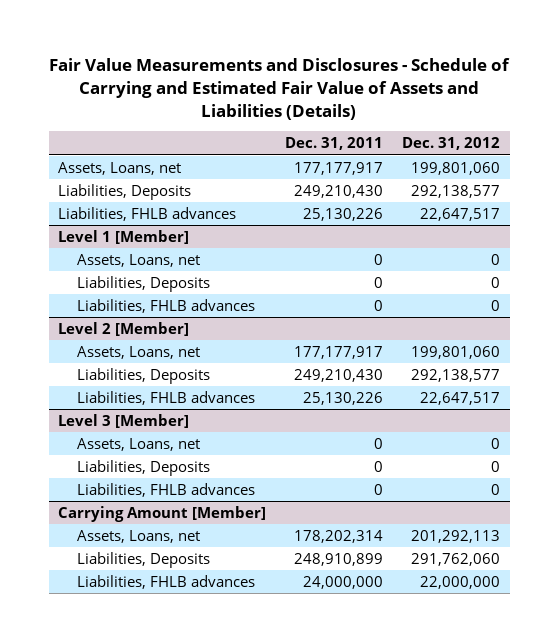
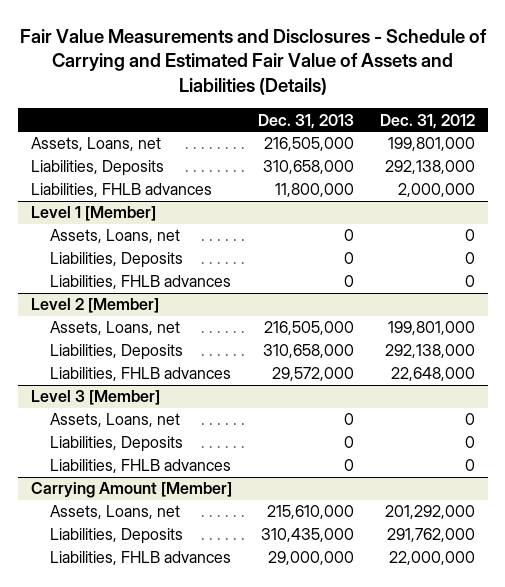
[285,137,384,151] Dec. 31, 2011 -> none
none -> [257,113,354,129] Dec. 31, 2013
[411,161,501,175] 199,801,060 -> [387,137,475,152] 199,801,000
[411,184,501,198] 292,138,577 -> [384,160,475,175] 292,138,000
[420,207,501,221] 22,647,517 -> [397,183,475,198] 2,000,000
[411,345,501,359] 199,801,060 -> [387,321,475,336] 199,801,000
[411,368,501,382] 292,138,577 -> [384,344,475,359] 292,138,000
[420,391,501,405] 22,647,517 -> [390,367,475,382] 22,648,000
[411,529,501,543] 201,292,113 -> [384,505,475,520] 201,292,000
[411,552,501,566] 291,762,060 -> [386,528,475,543] 291,762,000

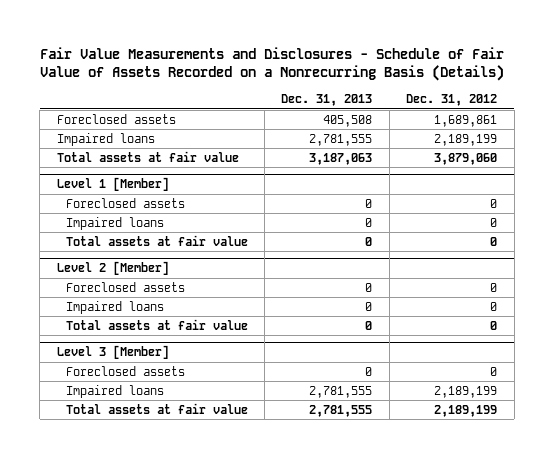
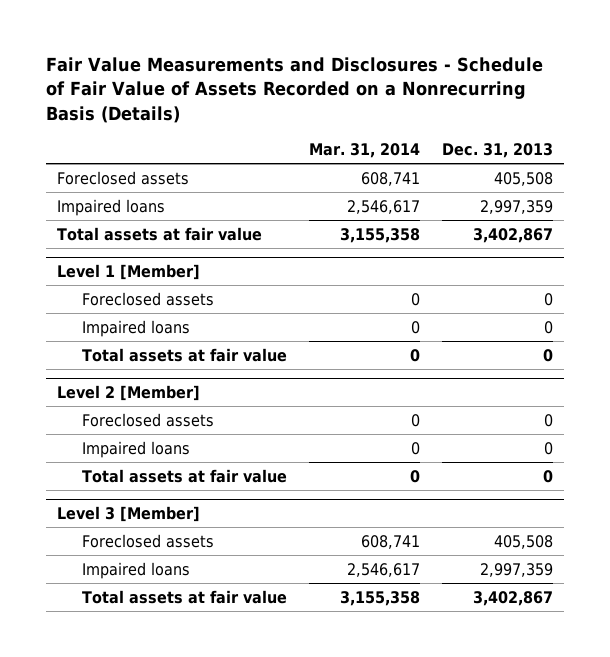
[406,94,498,107] Dec. 31, 2012 -> none
none -> [309,143,421,159] Mar. 31, 2014
[309,133,373,146] 2,781,555 -> [480,199,554,214] 2,997,359
[309,152,373,165] 3,187,063 -> [473,227,554,243] 3,402,867
[365,366,373,376] 0 -> [494,534,554,549] 405,508
[309,385,373,398] 2,781,555 -> [480,562,554,577] 2,997,359
[309,404,373,417] 2,781,555 -> [473,590,554,606] 3,402,867

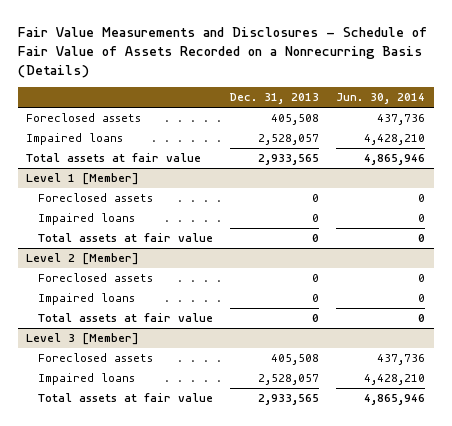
[309,143,421,159] Mar. 31, 2014 -> none
none -> [336,93,426,105] Jun. 30, 2014
[480,199,554,214] 2,997,359 -> [258,134,320,146] 2,528,057
[473,227,554,243] 3,402,867 -> [258,154,320,166] 2,933,565
[480,562,554,577] 2,997,359 -> [258,374,320,386] 2,528,057
[473,590,554,606] 3,402,867 -> [258,394,320,406] 2,933,565

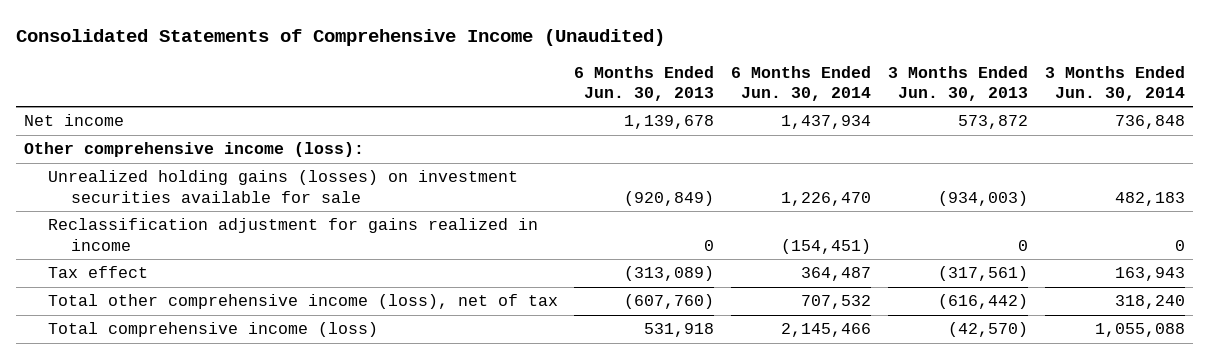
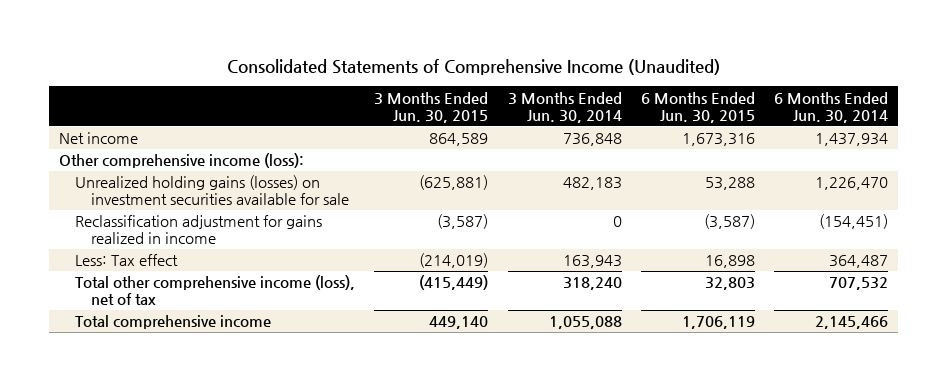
[574,65,715,101] 6 Months Ended Jun. 30, 2013 -> none
[887,65,1028,101] 3 Months Ended Jun. 30, 2013 -> none
none -> [374,91,489,123] 3 Months Ended Jun. 30, 2015
none -> [640,91,755,123] 6 Months Ended Jun. 30, 2015
[47,266,148,279] Tax effect -> [74,254,178,267] Less: Tax effect
[47,322,378,338] Total comprehensive income (loss) -> [74,315,271,330] Total comprehensive income

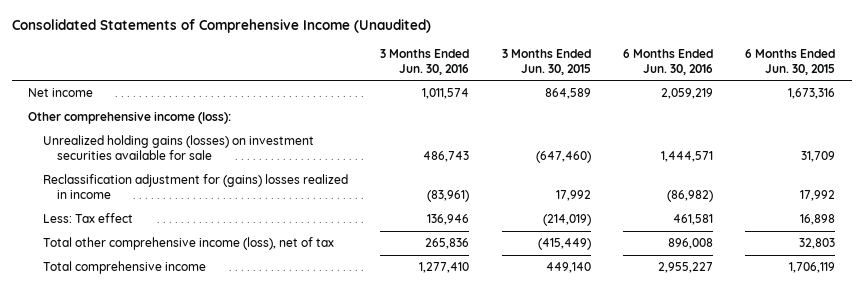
[507,91,622,123] 3 Months Ended Jun. 30, 2014 -> none
[774,91,889,123] 6 Months Ended Jun. 30, 2014 -> none
none -> [380,48,470,75] 3 Months Ended Jun. 30, 2016
none -> [623,48,714,75] 6 Months Ended Jun. 30, 2016
[419,175,489,191] (625,881) -> [535,151,591,164] (647,460)
[704,177,755,191] 53,288 -> [801,151,836,163] 31,709
[74,215,322,245] Reclassification adjustment for gains realized in income -> [42,173,348,200] Reclassification adjustment for (gains) losses realized in income
[437,214,489,230] (3,587) -> [555,190,591,202] 17,992
[703,214,755,230] (3,587) -> [800,190,836,202] 17,992

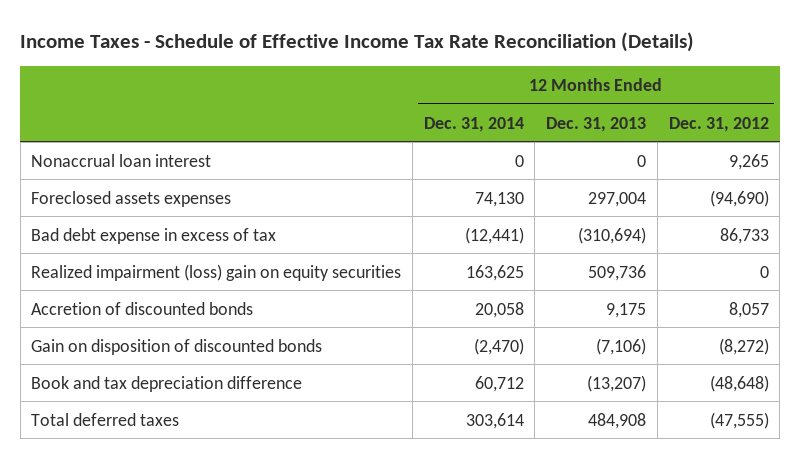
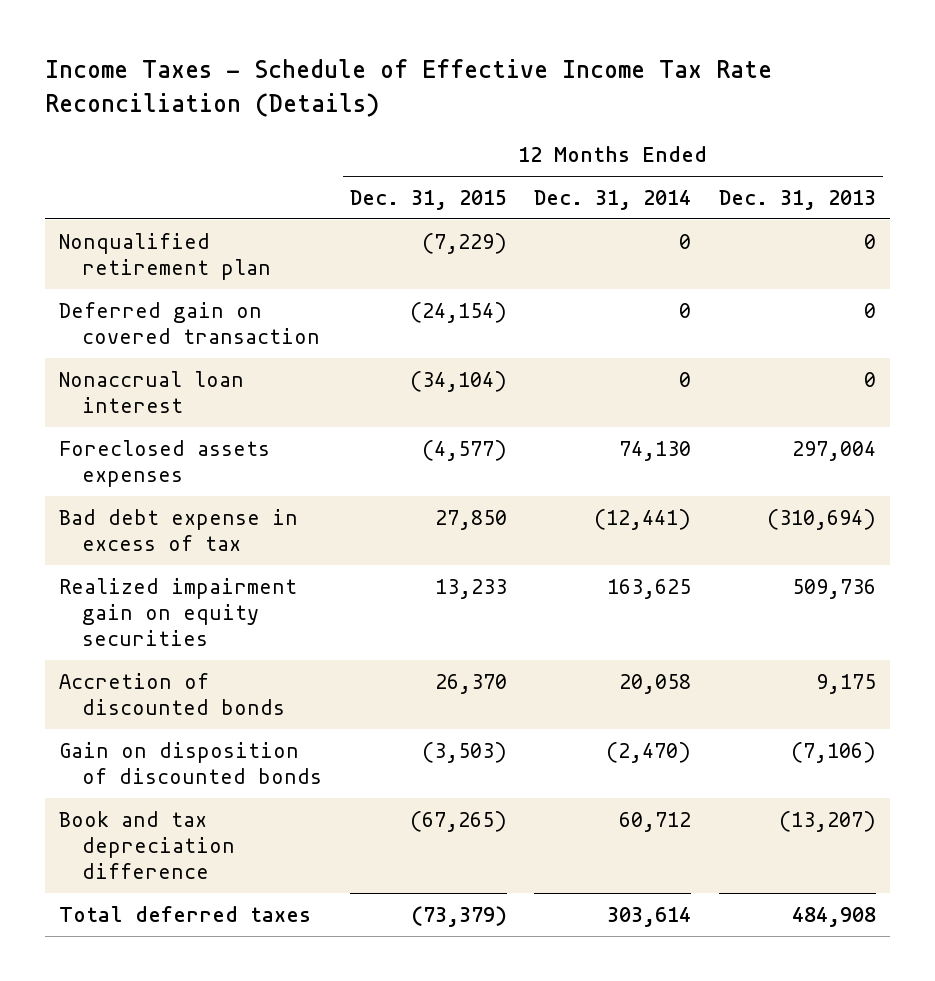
[668,116,769,132] Dec. 31, 2012 -> none
none -> [349,189,507,210] Dec. 31, 2015
none -> [58,232,271,280] Nonqualified retirement plan
none -> [58,301,320,344] Deferred gain on covered transaction
[31,263,402,281] Realized impairment (loss) gain on equity securities -> [58,577,297,646] Realized impairment gain on equity securities

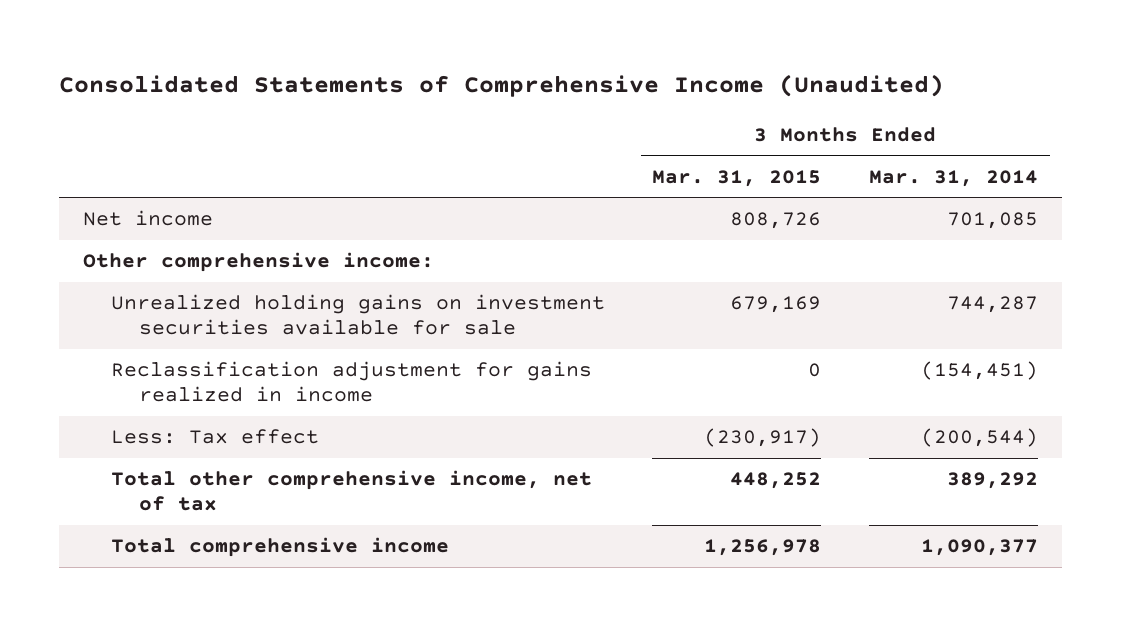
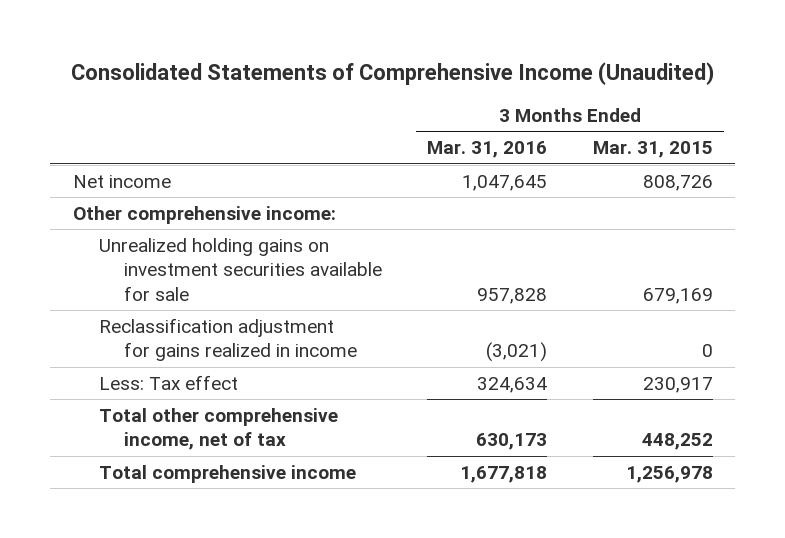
[868,169,1038,187] Mar. 31, 2014 -> none
none -> [427,141,548,159] Mar. 31, 2016
[704,428,822,448] (230,917) -> [642,376,713,393] 230,917

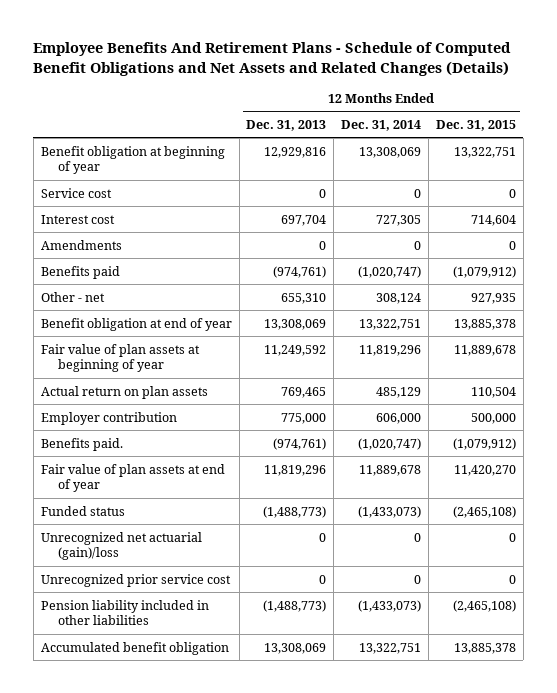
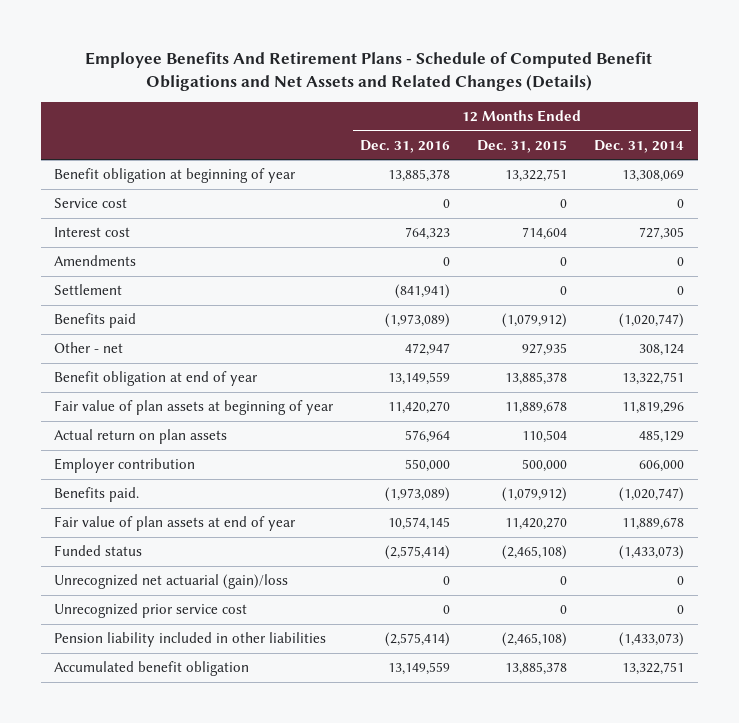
[246,119,327,131] Dec. 31, 2013 -> none
none -> [360,139,451,153] Dec. 31, 2016
none -> [54,284,123,296] Settlement

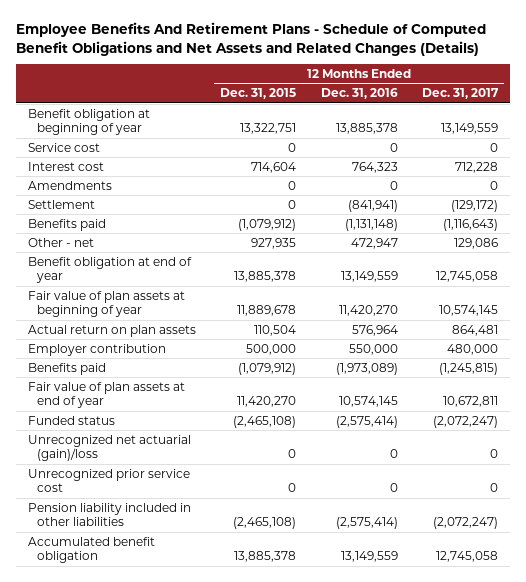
[594,139,685,153] Dec. 31, 2014 -> none
none -> [422,88,500,100] Dec. 31, 2017
none -> [27,218,106,231] Benefits paid
[54,487,140,503] Benefits paid. -> none
[54,313,137,329] Benefits paid -> [27,362,106,375] Benefits paid

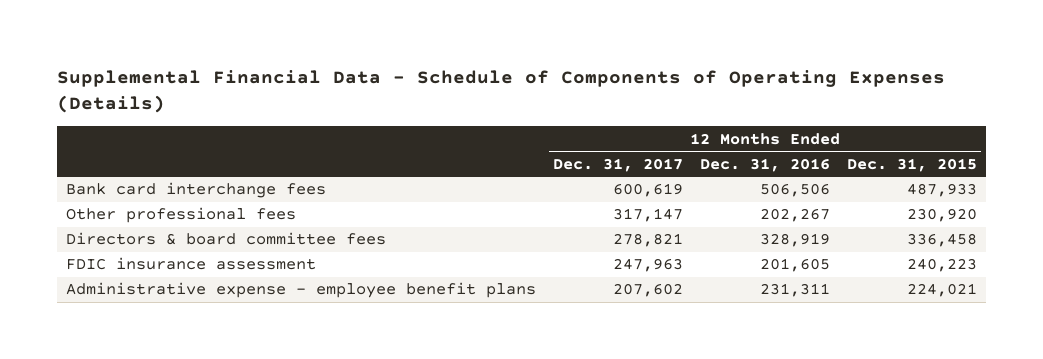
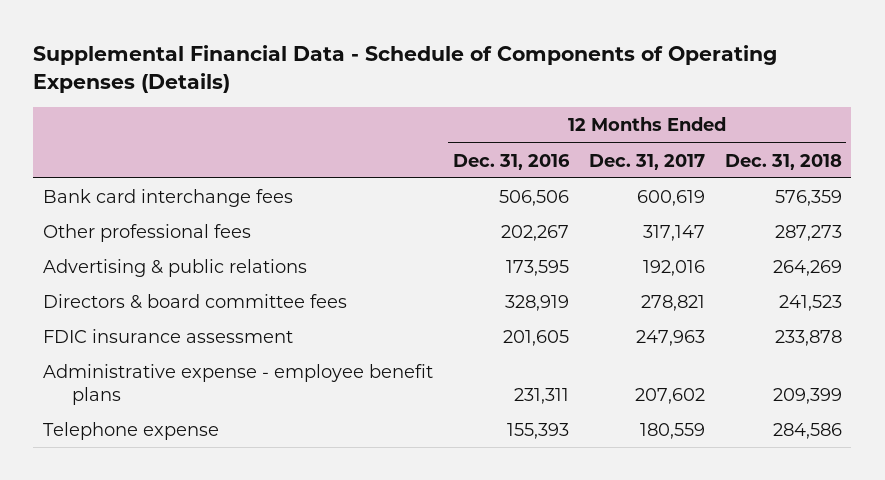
[846,157,977,172] Dec. 31, 2015 -> none
none -> [724,153,842,170] Dec. 31, 2018
none -> [43,258,308,277] Advertising & public relations
none -> [43,421,220,440] Telephone expense

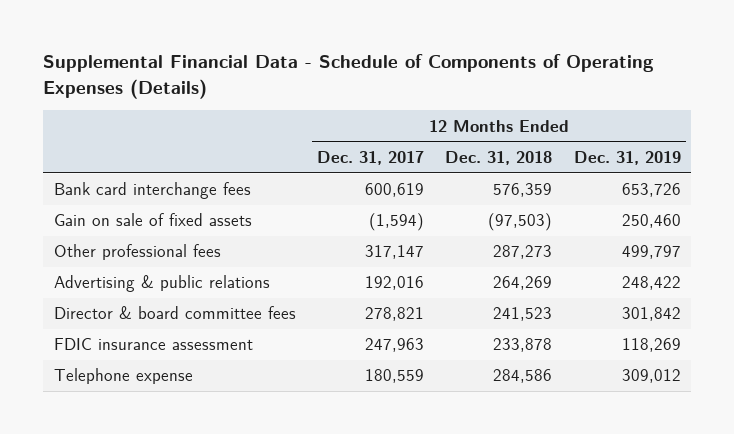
[453,153,571,170] Dec. 31, 2016 -> none
none -> [573,150,681,165] Dec. 31, 2019
none -> [53,213,252,227] Gain on sale of fixed assets
[43,293,348,309] Directors & board committee fees -> [53,306,296,320] Director & board committee fees
[43,363,434,405] Administrative expense - employee benefit plans -> none

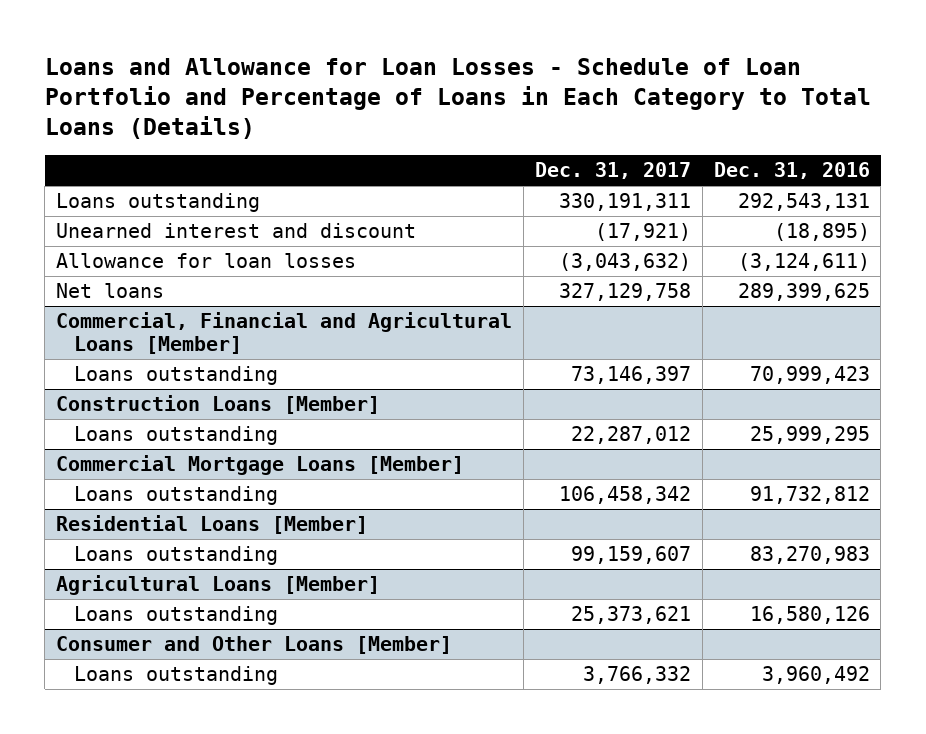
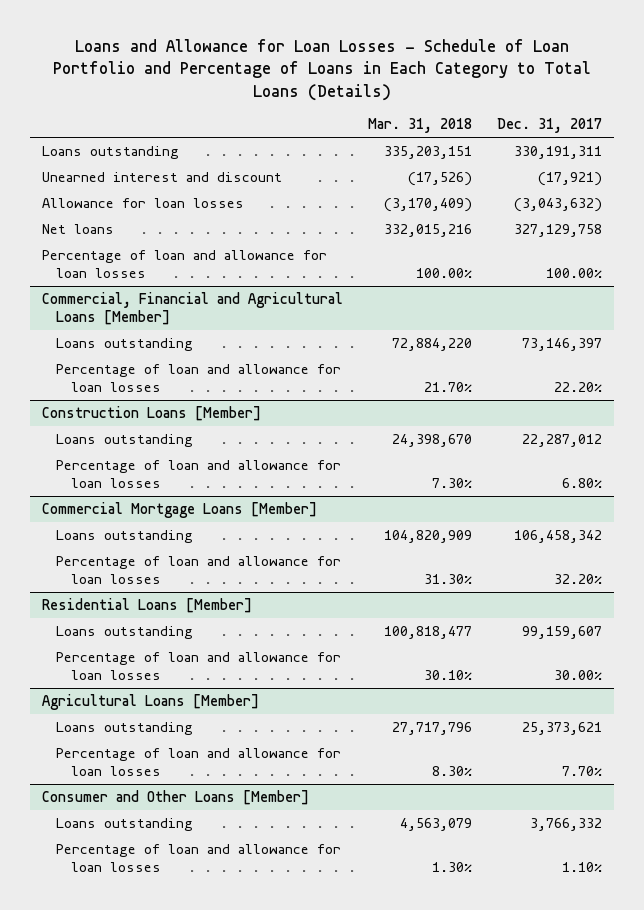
[713,162,870,180] Dec. 31, 2016 -> none
none -> [367,118,472,134] Mar. 31, 2018
none -> [42,249,328,279] Percentage of loan and allowance for loan losses
none -> [56,363,342,393] Percentage of loan and allowance for loan losses
none -> [56,459,342,489] Percentage of loan and allowance for loan losses
none -> [56,555,342,585] Percentage of loan and allowance for loan losses
none -> [56,651,342,681] Percentage of loan and allowance for loan losses
none -> [56,747,342,777] Percentage of loan and allowance for loan losses
none -> [56,843,342,873] Percentage of loan and allowance for loan losses

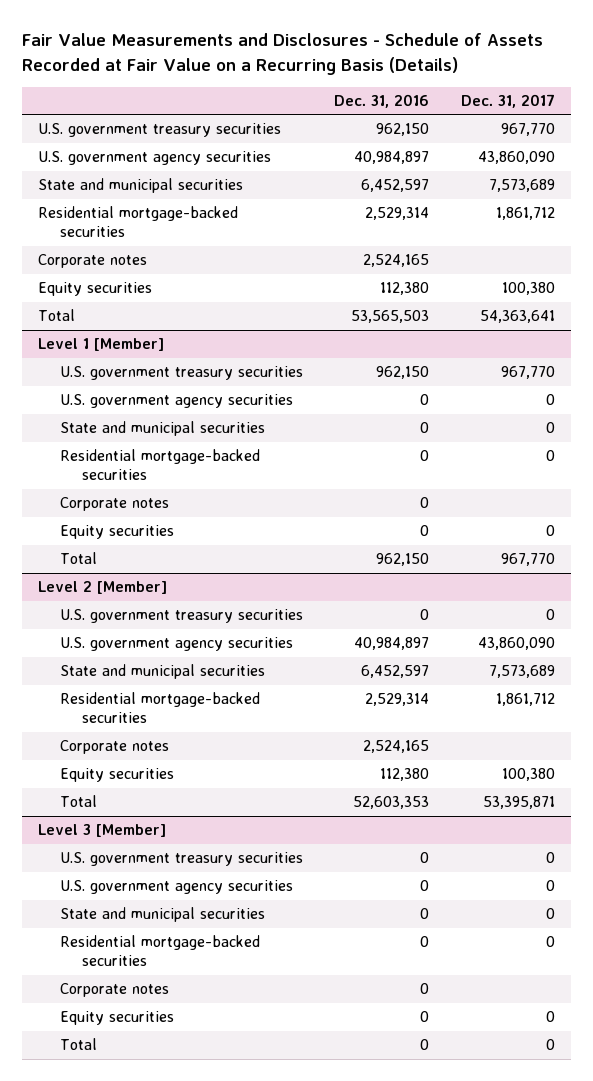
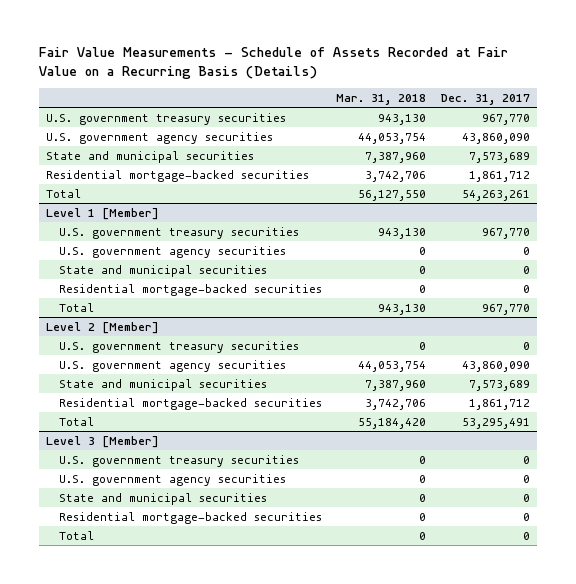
[21,33,543,75] Fair Value Measurements and Disclosures - Schedule of Assets Recorded at Fair Value on a Recurring Basis (Details) -> [38,47,508,80] Fair Value Measurements - Schedule of Assets Recorded at Fair Value on a Recurring Basis (Details)
[334,93,430,108] Dec. 31, 2016 -> none
none -> [336,93,427,105] Mar. 31, 2018
[37,254,147,269] Corporate notes -> none
[37,282,152,297] Equity securities -> none
[480,310,556,324] 54,363,641 -> [461,189,530,201] 54,263,261
[59,497,169,512] Corporate notes -> none
[59,525,174,540] Equity securities -> none
[59,740,169,755] Corporate notes -> none
[59,768,174,783] Equity securities -> none
[483,796,556,810] 53,395,871 -> [461,417,530,429] 53,295,491
[59,983,169,998] Corporate notes -> none
[59,1011,174,1026] Equity securities -> none

